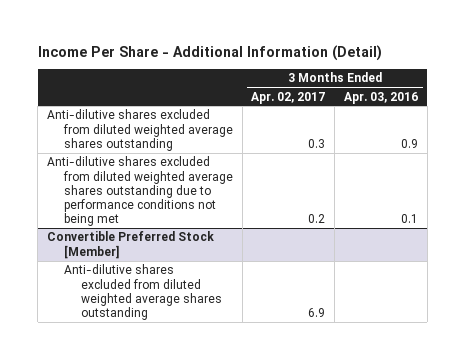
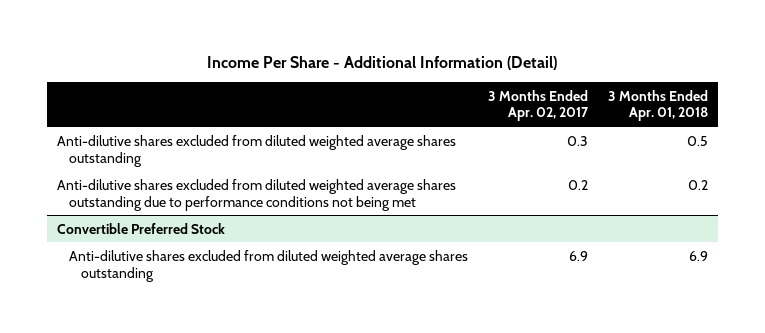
[343,91,418,104] Apr. 03, 2016 -> none
none -> [608,89,709,122] 3 Months Ended Apr. 01, 2018
[46,231,214,259] Convertible Preferred Stock [Member] -> [56,222,225,234] Convertible Preferred Stock

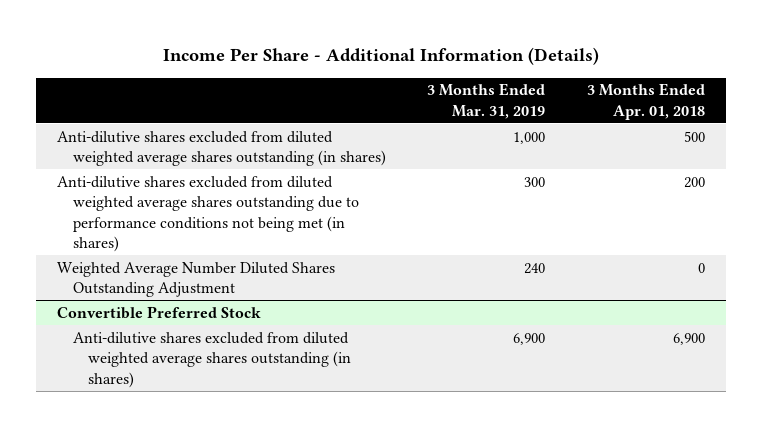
[207,56,558,71] Income Per Share - Additional Information (Detail) -> [163,47,600,66] Income Per Share - Additional Information (Details)
[487,89,589,122] 3 Months Ended Apr. 02, 2017 -> none
none -> [427,83,546,119] 3 Months Ended Mar. 31, 2019
[56,134,456,167] Anti-dilutive shares excluded from diluted weighted average shares outstanding -> [57,130,386,167] Anti-dilutive shares excluded from diluted weighted average shares outstanding (in shares)
[687,135,709,146] 0.5 -> [684,130,706,142] 500
[56,178,456,211] Anti-dilutive shares excluded from diluted weighted average shares outstanding due to performance conditions not being met -> [57,175,359,253] Anti-dilutive shares excluded from diluted weighted average shares outstanding due to performance conditions not being met (in shares)
[688,179,709,190] 0.2 -> [684,176,706,188] 200
none -> [57,261,336,298] Weighted Average Number Diluted Shares Outstanding Adjustment
[68,249,468,282] Anti-dilutive shares excluded from diluted weighted average shares outstanding -> [72,331,352,388] Anti-dilutive shares excluded from diluted weighted average shares outstanding (in shares)
[689,250,709,261] 6.9 -> [673,332,706,345] 6,900

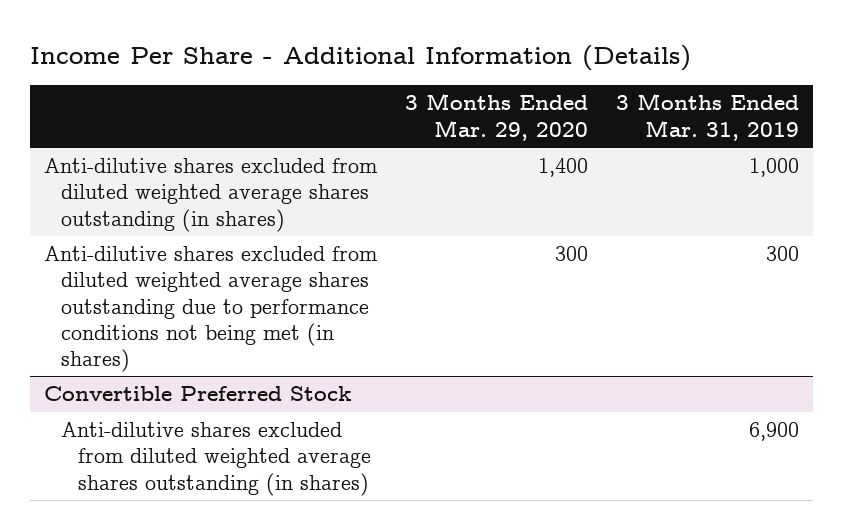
[587,83,706,120] 3 Months Ended Apr. 01, 2018 -> none
none -> [404,93,588,141] 3 Months Ended Mar. 29, 2020
[57,261,336,298] Weighted Average Number Diluted Shares Outstanding Adjustment -> none

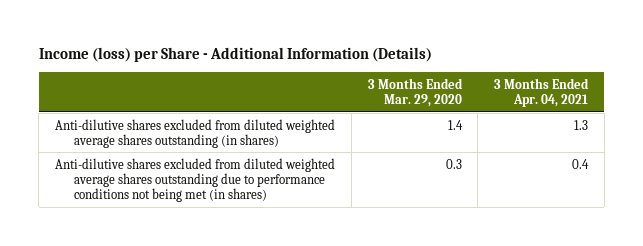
[30,44,692,71] Income Per Share - Additional Information (Details) -> [38,47,432,63] Income (loss) per Share - Additional Information (Details)
[615,93,799,141] 3 Months Ended Mar. 31, 2019 -> none
none -> [494,77,590,108] 3 Months Ended Apr. 04, 2021
[44,386,353,402] Convertible Preferred Stock -> none
[61,422,371,496] Anti-dilutive shares excluded from diluted weighted average shares outstanding (in shares) -> none
[537,158,588,178] 1,400 -> [447,119,463,130] 1.4
[554,246,588,262] 300 -> [445,158,462,169] 0.3

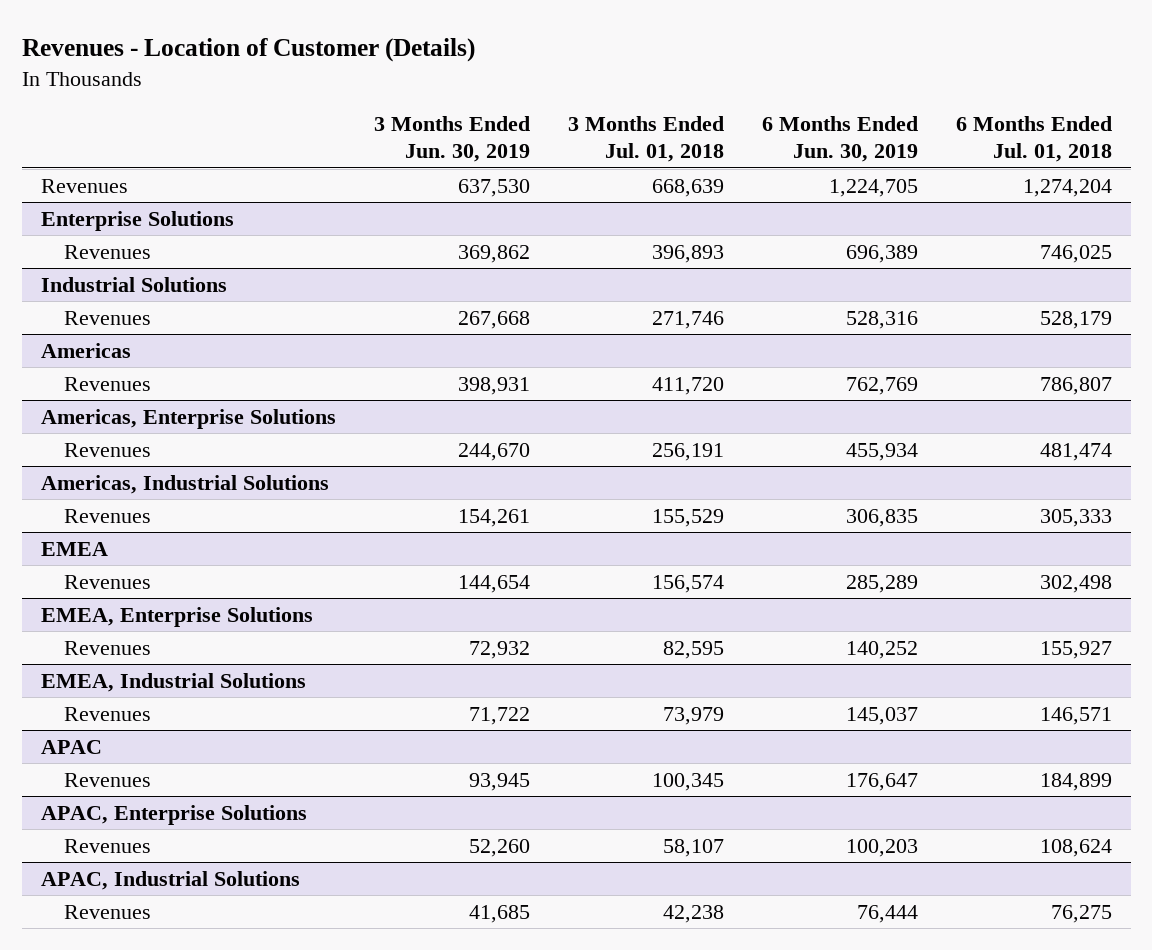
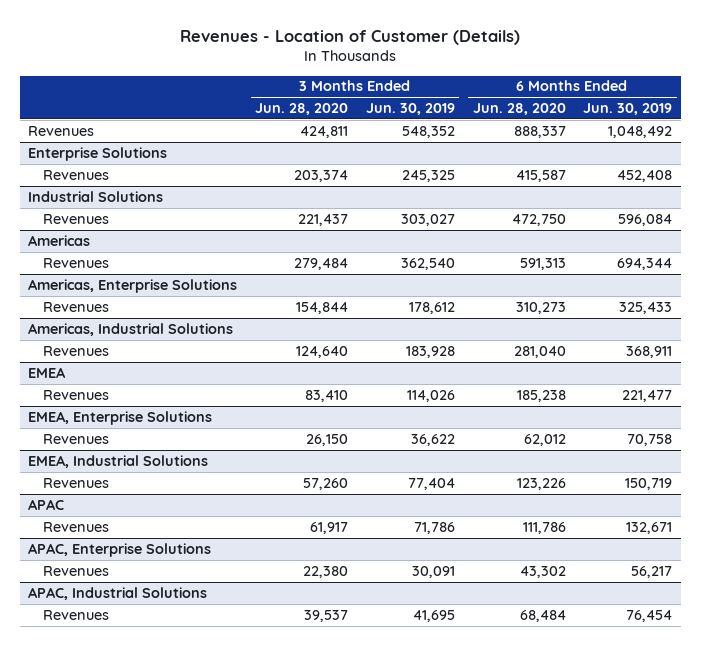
[567,116,724,163] 3 Months Ended Jul. 01, 2018 -> none
[955,116,1112,163] 6 Months Ended Jul. 01, 2018 -> none
none -> [255,103,349,116] Jun. 28, 2020
none -> [472,103,566,116] Jun. 28, 2020
[457,178,530,197] 637,530 -> [401,125,455,138] 548,352
[828,178,918,197] 1,224,705 -> [608,125,673,138] 1,048,492
[457,244,530,263] 369,862 -> [401,169,455,182] 245,325
[845,244,918,263] 696,389 -> [617,169,673,182] 452,408
[457,310,530,329] 267,668 -> [400,213,455,226] 303,027
[845,310,918,329] 528,316 -> [618,213,673,226] 596,084
[457,376,530,395] 398,931 -> [400,257,455,270] 362,540
[845,376,918,395] 762,769 -> [617,257,673,270] 694,344
[457,442,530,461] 244,670 -> [408,301,455,314] 178,612
[845,442,918,461] 455,934 -> [619,301,673,314] 325,433
[457,508,530,527] 154,261 -> [405,345,455,358] 183,928
[845,508,918,527] 306,835 -> [626,345,673,358] 368,911
[457,574,530,593] 144,654 -> [406,389,455,402] 114,026
[845,574,918,593] 285,289 -> [622,389,673,402] 221,477
[468,640,530,659] 72,932 -> [410,433,455,446] 36,622
[845,640,918,659] 140,252 -> [627,433,673,446] 70,758
[468,706,530,725] 71,722 -> [407,477,455,490] 77,404
[845,706,918,725] 145,037 -> [625,477,673,490] 150,719
[468,772,530,791] 93,945 -> [413,521,455,534] 71,786
[845,772,918,791] 176,647 -> [626,521,673,534] 132,671
[468,838,530,857] 52,260 -> [411,565,455,578] 30,091
[845,838,918,857] 100,203 -> [631,565,673,578] 56,217
[468,904,530,923] 41,685 -> [412,609,455,622] 41,695
[856,904,918,923] 76,444 -> [626,609,673,622] 76,454

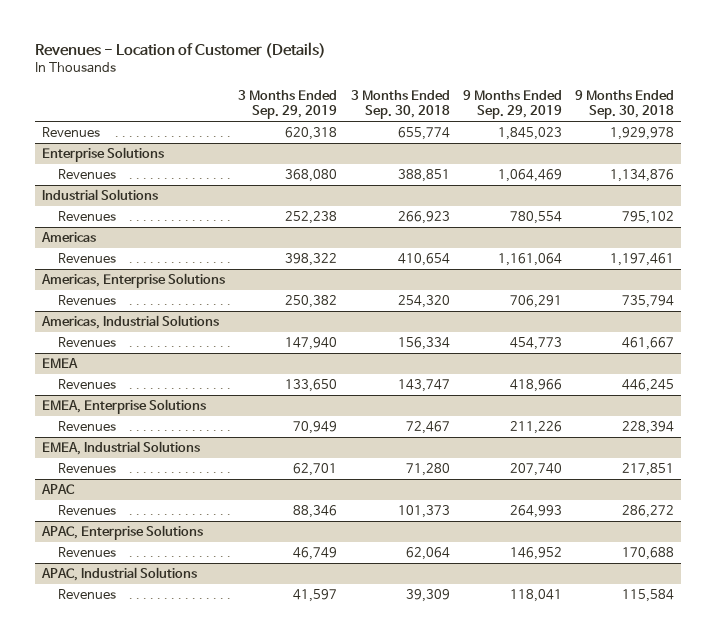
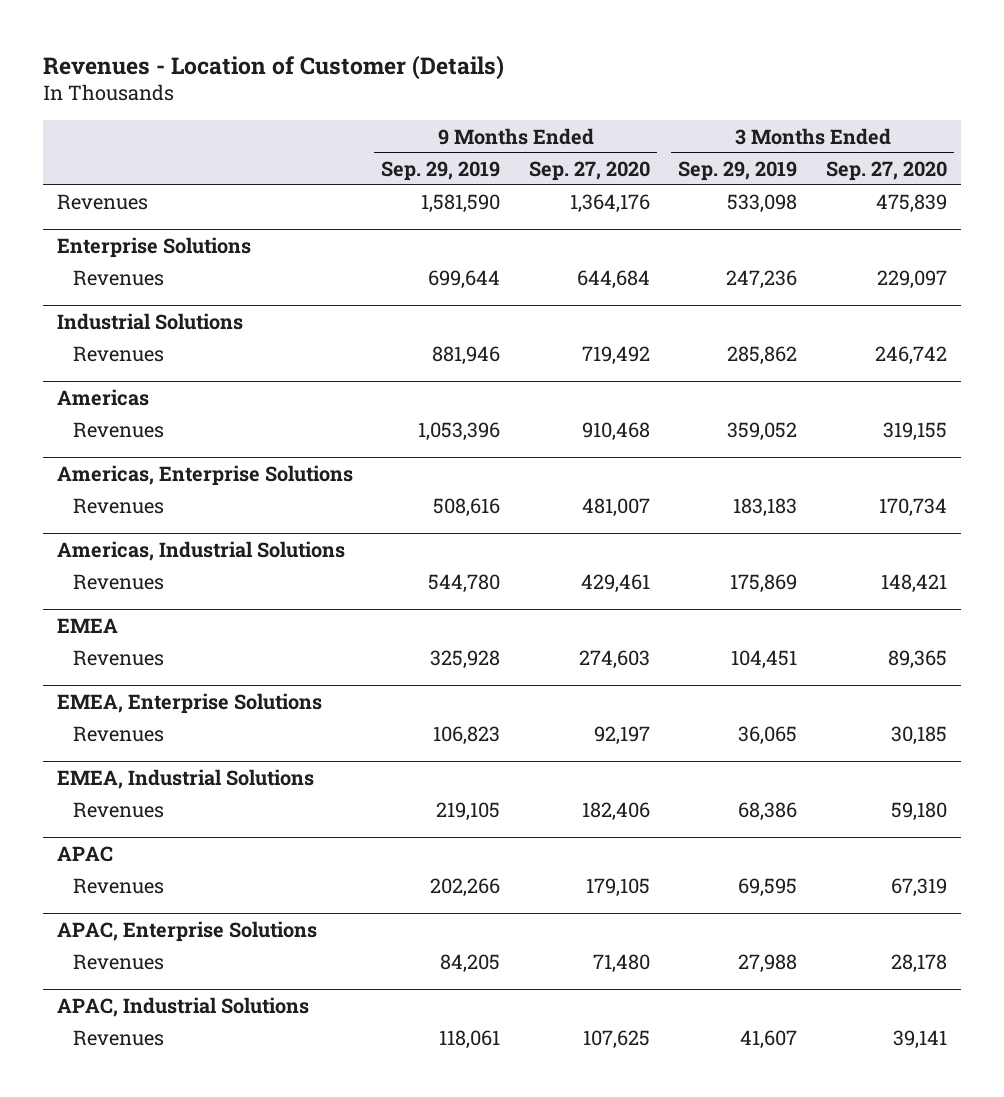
[350,90,450,120] 3 Months Ended Sep. 30, 2018 -> none
[575,90,675,120] 9 Months Ended Sep. 30, 2018 -> none
none -> [528,160,650,181] Sep. 27, 2020
none -> [825,160,947,181] Sep. 27, 2020
[285,127,338,141] 620,318 -> [727,194,798,214] 533,098
[498,127,563,141] 1,845,023 -> [421,194,501,214] 1,581,590
[285,169,338,183] 368,080 -> [726,270,798,290] 247,236
[498,169,563,183] 1,064,469 -> [428,270,501,290] 699,644
[285,211,338,225] 252,238 -> [727,346,798,366] 285,862
[510,211,563,225] 780,554 -> [432,346,501,366] 881,946
[285,253,338,267] 398,322 -> [727,422,798,442] 359,052
[498,253,563,267] 1,161,064 -> [418,422,501,442] 1,053,396
[285,295,338,309] 250,382 -> [733,498,798,518] 183,183
[510,295,563,309] 706,291 -> [433,498,501,518] 508,616
[285,337,338,351] 147,940 -> [730,574,798,594] 175,869
[510,337,563,351] 454,773 -> [428,574,501,594] 544,780
[285,379,338,393] 133,650 -> [731,650,798,670] 104,451
[510,379,563,393] 418,966 -> [430,650,501,670] 325,928
[293,421,338,435] 70,949 -> [738,726,798,746] 36,065
[510,421,563,435] 211,226 -> [433,726,501,746] 106,823
[293,463,338,477] 62,701 -> [738,802,798,822] 68,386
[510,463,563,477] 207,740 -> [436,802,501,822] 219,105
[293,505,338,519] 88,346 -> [738,878,798,898] 69,595
[510,505,563,519] 264,993 -> [430,878,501,898] 202,266
[293,547,338,561] 46,749 -> [738,954,798,974] 27,988
[510,547,563,561] 146,952 -> [440,954,501,974] 84,205
[293,589,338,603] 41,597 -> [740,1030,798,1050] 41,607
[510,589,563,603] 118,041 -> [439,1030,501,1050] 118,061

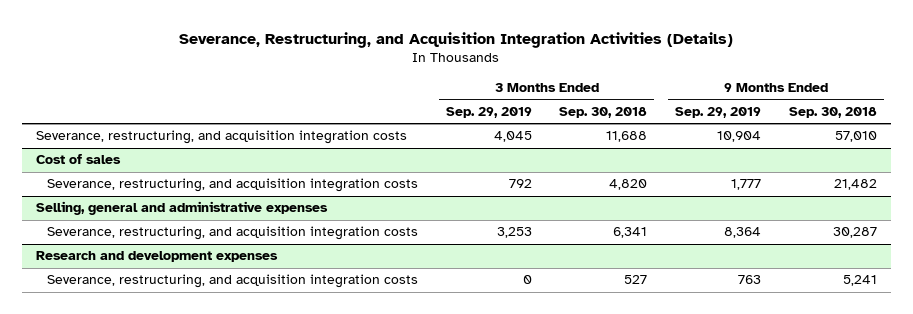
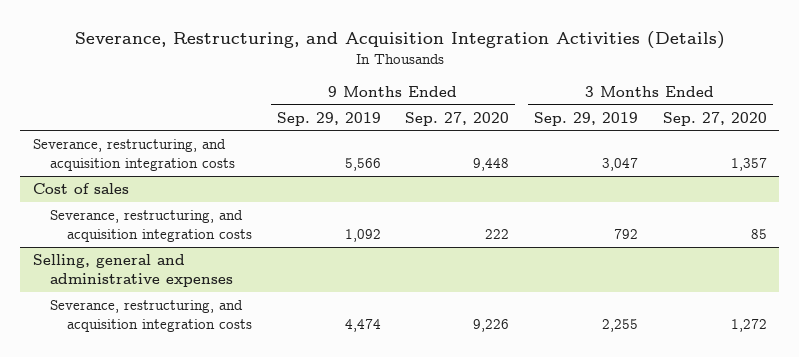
[559,106,648,118] Sep. 30, 2018 -> none
[788,106,877,118] Sep. 30, 2018 -> none
none -> [405,111,510,126] Sep. 27, 2020
none -> [662,111,767,126] Sep. 27, 2020
[493,131,532,143] 4,045 -> [601,157,638,171] 3,047
[717,131,762,143] 10,904 -> [344,157,381,171] 5,566
[731,179,762,191] 1,777 -> [344,228,381,242] 1,092
[36,251,279,263] Research and development expenses -> none
[47,274,419,289] Severance, restructuring, and acquisition integration costs -> none
[496,227,532,239] 3,253 -> [601,318,638,332] 2,255
[724,227,762,239] 8,364 -> [344,318,381,332] 4,474

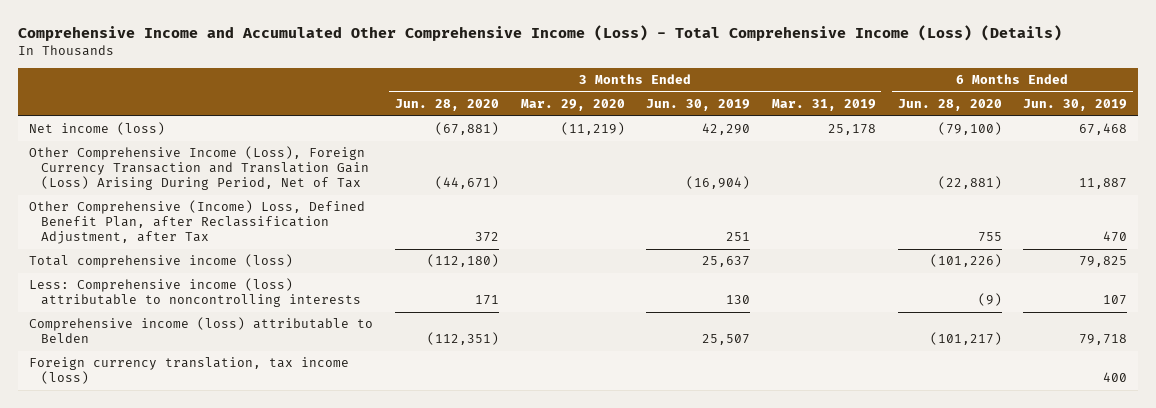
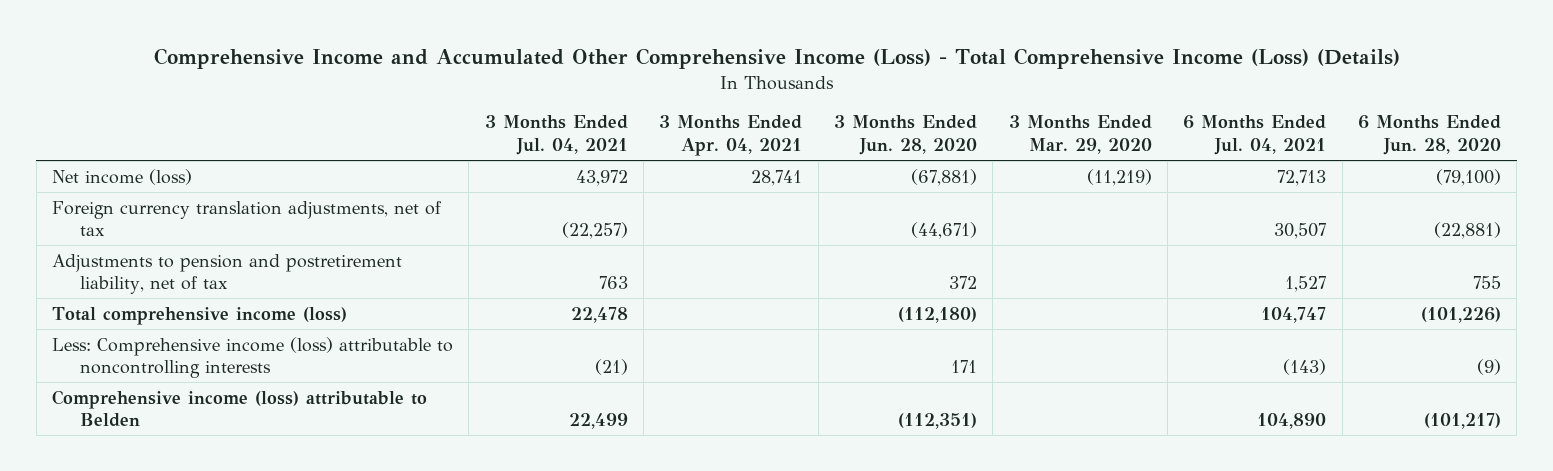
[646,99,751,112] Jun. 30, 2019 -> none
[771,99,876,112] Mar. 31, 2019 -> none
[1023,99,1128,112] Jun. 30, 2019 -> none
none -> [484,115,628,155] 3 Months Ended Jul. 04, 2021
none -> [659,115,803,156] 3 Months Ended Apr. 04, 2021
none -> [1183,115,1327,155] 6 Months Ended Jul. 04, 2021
[29,146,369,191] Other Comprehensive Income (Loss), Foreign Currency Transaction and Translation Gain (Loss) Arising During Period, Net of Tax -> [52,200,443,237] Foreign currency translation adjustments, net of tax
[29,200,366,245] Other Comprehensive (Income) Loss, Defined Benefit Plan, after Reclassification Adjustment, after Tax -> [52,253,403,295] Adjustments to pension and postretirement liability, net of tax
[29,357,350,385] Foreign currency translation, tax income (loss) -> none

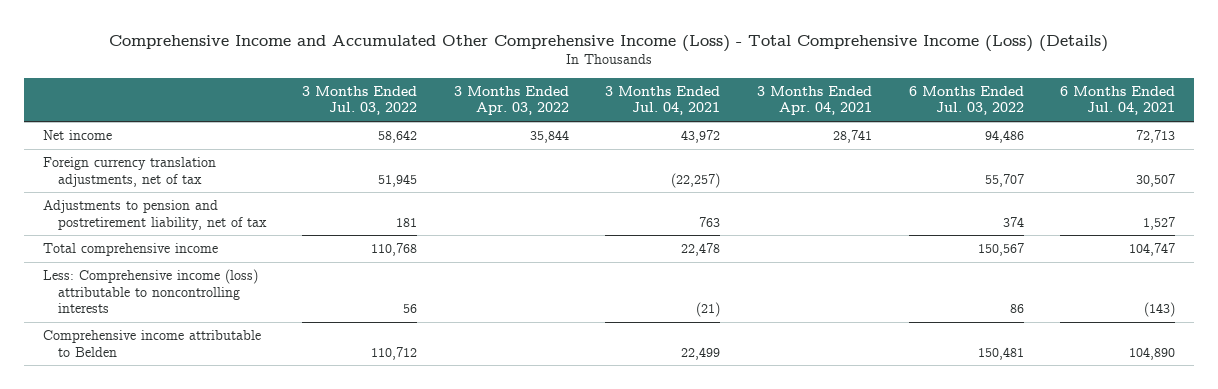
[834,115,978,155] 3 Months Ended Jun. 28, 2020 -> none
[1008,115,1152,154] 3 Months Ended Mar. 29, 2020 -> none
[1358,115,1502,155] 6 Months Ended Jun. 28, 2020 -> none
none -> [302,86,418,116] 3 Months Ended Jul. 03, 2022
none -> [453,86,569,116] 3 Months Ended Apr. 03, 2022
none -> [908,86,1024,116] 6 Months Ended Jul. 03, 2022
[52,168,193,185] Net income (loss) -> [42,130,112,141] Net income
[52,306,348,325] Total comprehensive income (loss) -> [42,243,218,257] Total comprehensive income
[52,389,428,428] Comprehensive income (loss) attributable to Belden -> [42,330,261,357] Comprehensive income attributable to Belden

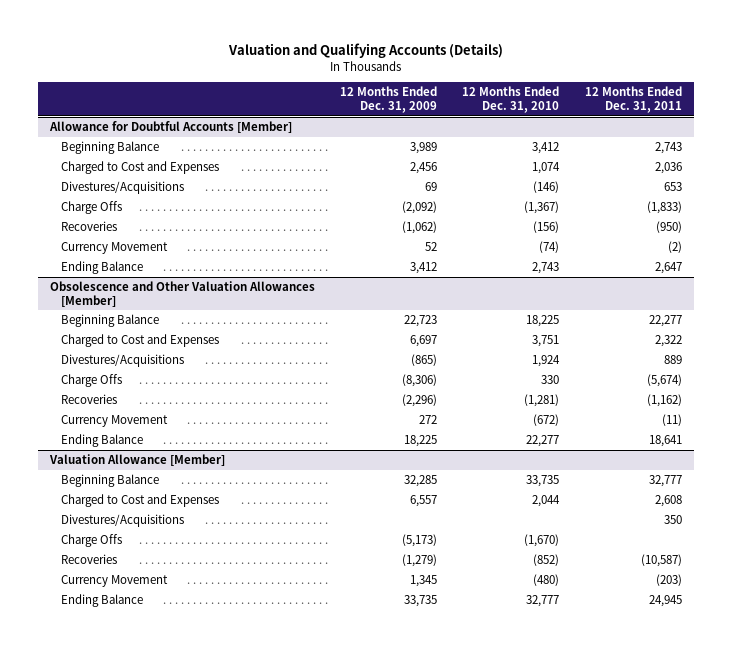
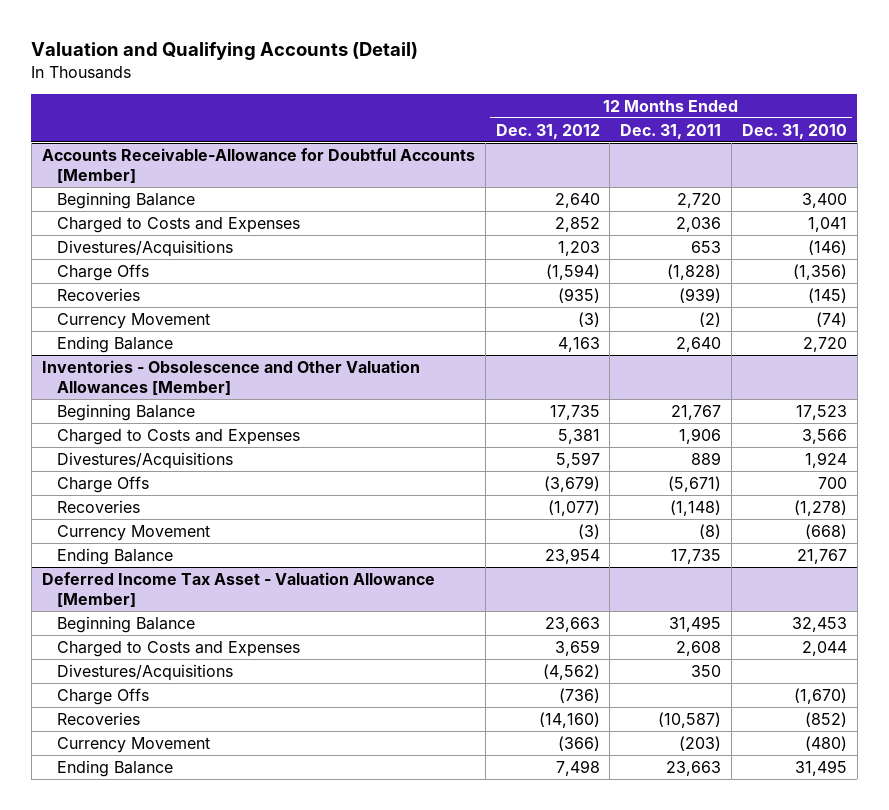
[227,43,503,59] Valuation and Qualifying Accounts (Details) -> [31,42,419,61] Valuation and Qualifying Accounts (Detail)
[340,86,438,113] 12 Months Ended Dec. 31, 2009 -> none
none -> [495,123,600,139] Dec. 31, 2012
[49,120,293,133] Allowance for Doubtful Accounts [Member] -> [41,147,475,183] Accounts Receivable-Allowance for Doubtful Accounts [Member]
[532,141,560,154] 3,412 -> [802,192,848,208] 3,400
[654,141,682,154] 2,743 -> [677,192,722,208] 2,720
[61,160,220,174] Charged to Cost and Expenses -> [57,216,301,233] Charged to Costs and Expenses
[532,161,561,174] 1,074 -> [808,216,848,232] 1,041
[524,200,560,214] (1,367) -> [793,263,848,280] (1,356)
[646,200,682,214] (1,833) -> [667,263,722,280] (1,828)
[533,220,560,233] (156) -> [808,287,848,303] (145)
[655,220,682,233] (950) -> [679,287,722,303] (939)
[532,261,560,274] 2,743 -> [803,336,848,352] 2,720
[654,261,682,274] 2,647 -> [676,336,722,352] 2,640
[50,280,316,307] Obsolescence and Other Valuation Allowances [Member] -> [41,359,420,395] Inventories - Obsolescence and Other Valuation Allowances [Member]
[526,314,560,327] 18,225 -> [796,404,848,420] 17,523
[648,314,682,327] 22,277 -> [671,404,722,420] 21,767
[61,333,220,347] Charged to Cost and Expenses -> [57,428,301,445] Charged to Costs and Expenses
[532,334,560,347] 3,751 -> [802,428,848,444] 3,566
[654,334,682,347] 2,322 -> [679,427,722,444] 1,906
[49,453,226,466] Valuation Allowance [Member] -> none
[541,374,560,384] 330 -> [818,476,848,489] 700
[646,373,682,387] (5,674) -> [668,475,722,492] (5,671)
[524,393,560,407] (1,281) -> [794,499,848,516] (1,278)
[646,393,682,407] (1,162) -> [670,499,722,516] (1,148)
[533,413,560,426] (672) -> [805,523,848,539] (668)
[661,413,682,426] (11) -> [699,523,722,539] (8)
[526,434,560,447] 22,277 -> [797,548,848,564] 21,767
[648,434,682,447] 18,641 -> [671,548,722,564] 17,735
none -> [41,571,435,607] Deferred Income Tax Asset - Valuation Allowance [Member]
[526,474,560,487] 33,735 -> [792,616,848,632] 32,453
[648,474,682,487] 32,777 -> [669,615,722,632] 31,495
[61,493,220,507] Charged to Cost and Expenses -> [57,640,301,657] Charged to Costs and Expenses
[526,594,560,607] 32,777 -> [795,759,848,776] 31,495
[648,594,682,607] 24,945 -> [666,760,722,776] 23,663

